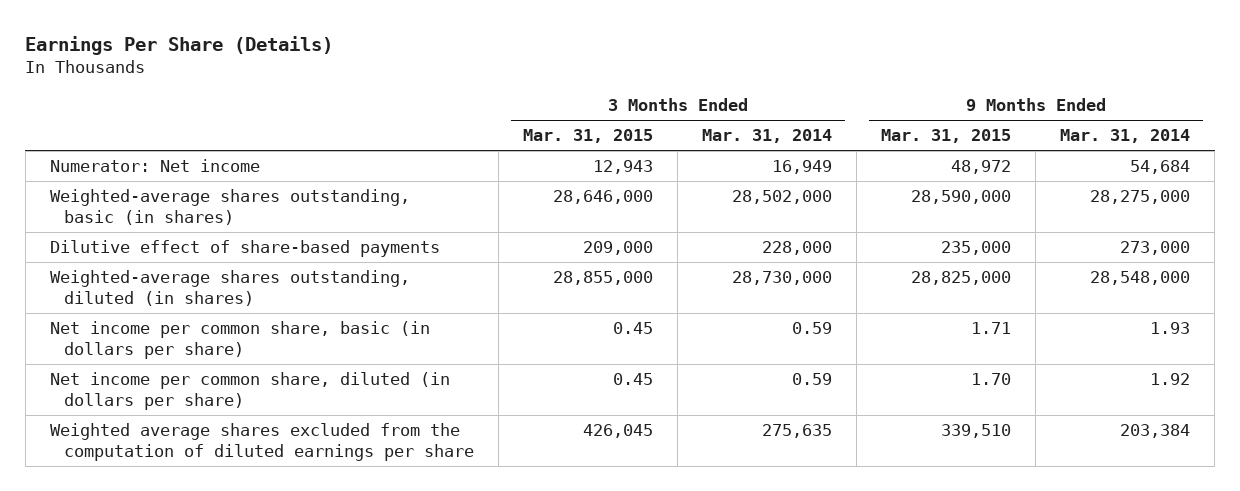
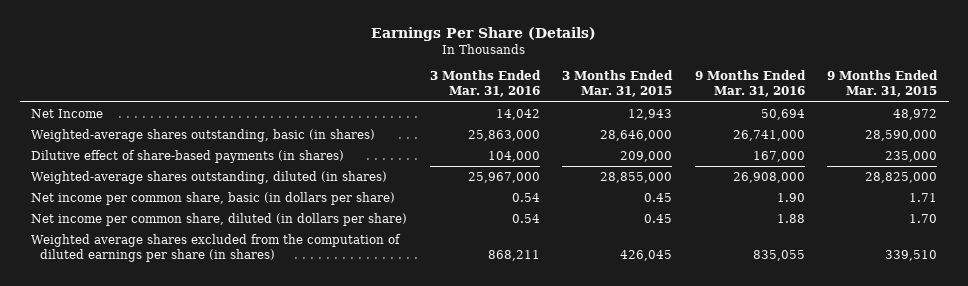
[702,129,833,144] Mar. 31, 2014 -> none
[1060,129,1191,144] Mar. 31, 2014 -> none
none -> [429,70,541,98] 3 Months Ended Mar. 31, 2016
none -> [694,70,806,98] 9 Months Ended Mar. 31, 2016
[49,159,260,173] Numerator: Net income -> [31,109,104,119] Net Income
[49,240,440,258] Dilutive effect of share-based payments -> [31,150,345,164] Dilutive effect of share-based payments (in shares)
[49,423,475,461] Weighted average shares excluded from the computation of diluted earnings per share -> [31,234,402,263] Weighted average shares excluded from the computation of diluted earnings per share (in shares)

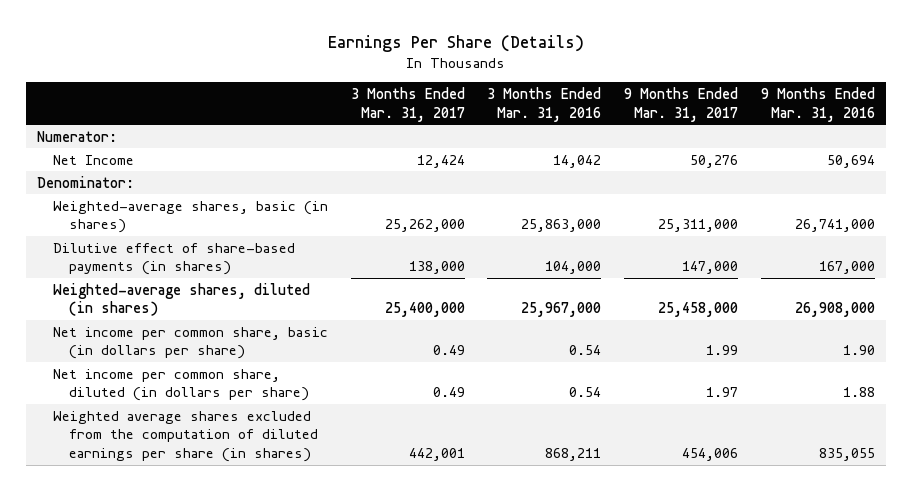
[562,70,674,98] 3 Months Ended Mar. 31, 2015 -> none
[827,70,939,98] 9 Months Ended Mar. 31, 2015 -> none
none -> [350,87,465,122] 3 Months Ended Mar. 31, 2017
none -> [624,87,739,122] 9 Months Ended Mar. 31, 2017
none -> [37,130,118,142] Numerator:
none -> [37,175,135,188] Denominator:
[31,129,376,143] Weighted-average shares outstanding, basic (in shares) -> [53,200,329,234] Weighted-average shares, basic (in shares)
[31,171,388,185] Weighted-average shares outstanding, diluted (in shares) -> [53,282,311,317] Weighted-average shares, diluted (in shares)

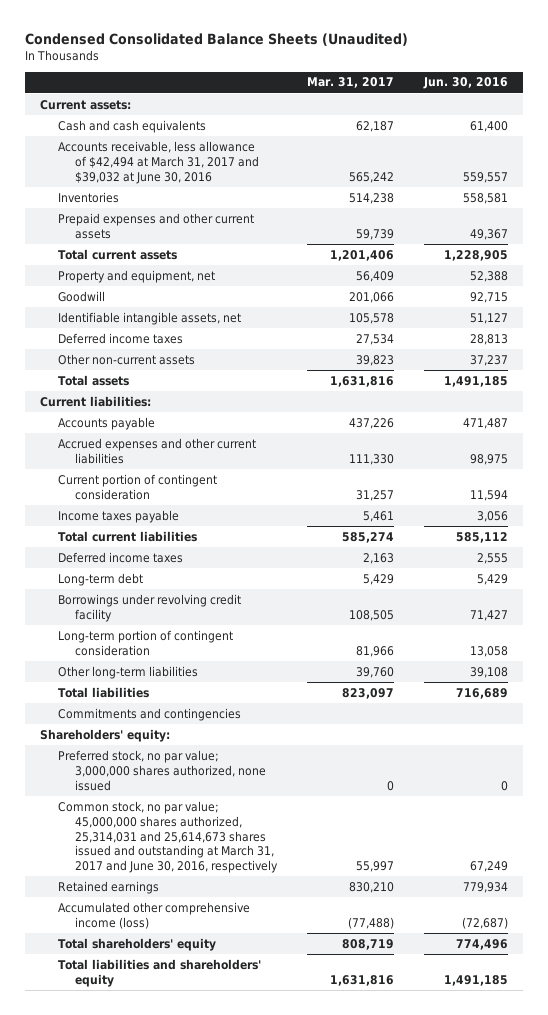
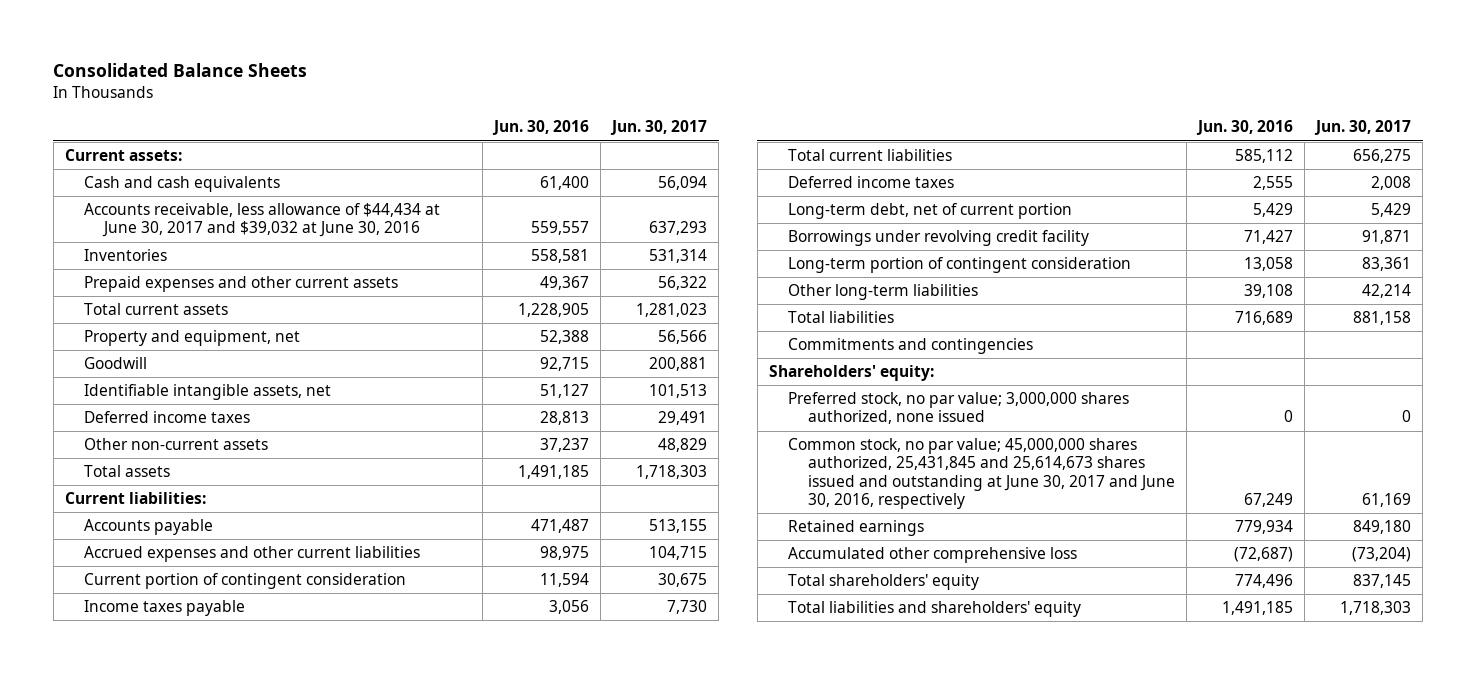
[25,32,409,46] Condensed Consolidated Balance Sheets (Unaudited) -> [53,62,308,77] Consolidated Balance Sheets
[306,77,394,89] Mar. 31, 2017 -> none
none -> [610,120,708,136] Jun. 30, 2017
[57,140,259,184] Accounts receivable, less allowance of $42,494 at March 31, 2017 and $39,032 at June 30, 2016 -> [84,203,441,238] Accounts receivable, less allowance of $44,434 at June 30, 2017 and $39,032 at June 30, 2016
[57,572,143,586] Long-term debt -> [788,203,1073,220] Long-term debt, net of current portion
[57,800,278,874] Common stock, no par value; 45,000,000 shares authorized, 25,314,031 and 25,614,673 shares issued and outstanding at March 31, 2017 and June 30, 2016, respectively -> [788,438,1175,509] Common stock, no par value; 45,000,000 shares authorized, 25,431,845 and 25,614,673 shares issued and outstanding at June 30, 2017 and June 30, 2016, respectively
[57,901,250,929] Accumulated other comprehensive income (loss) -> [788,547,1078,564] Accumulated other comprehensive loss

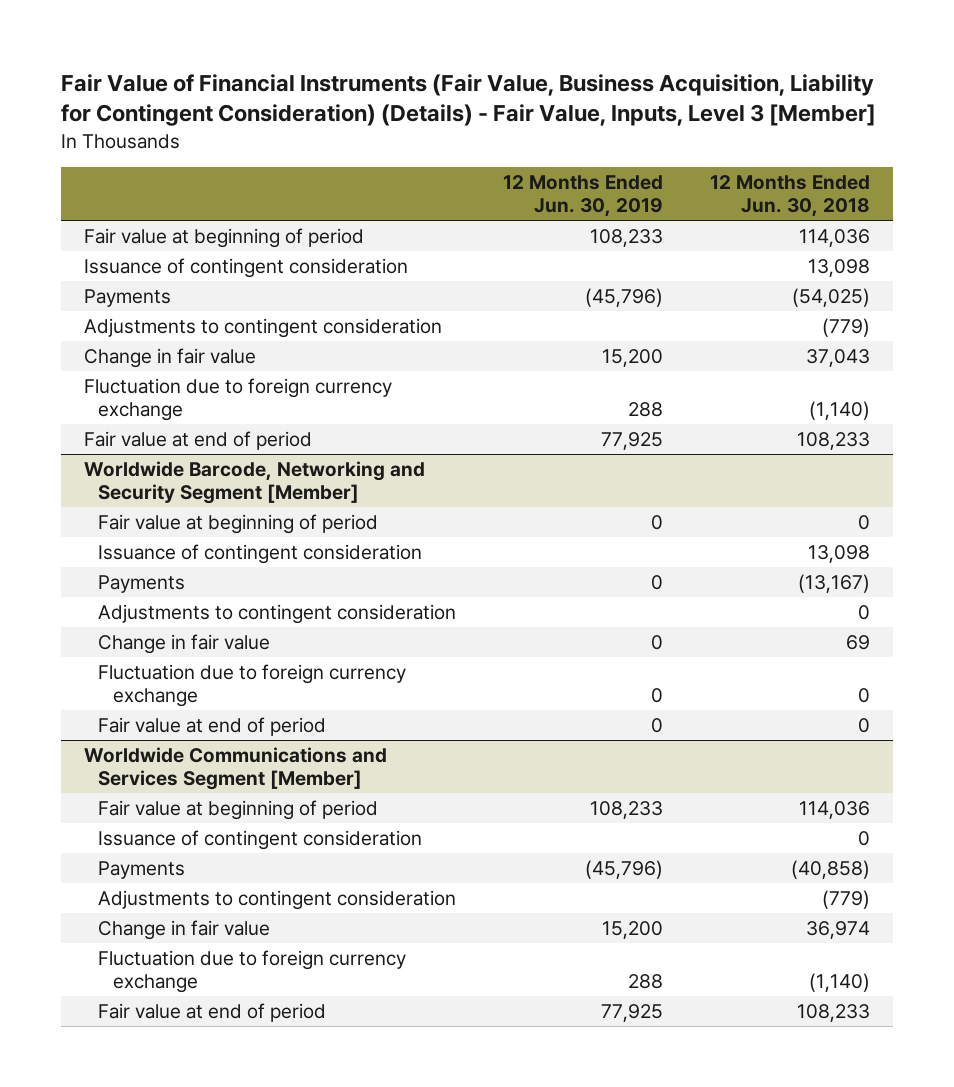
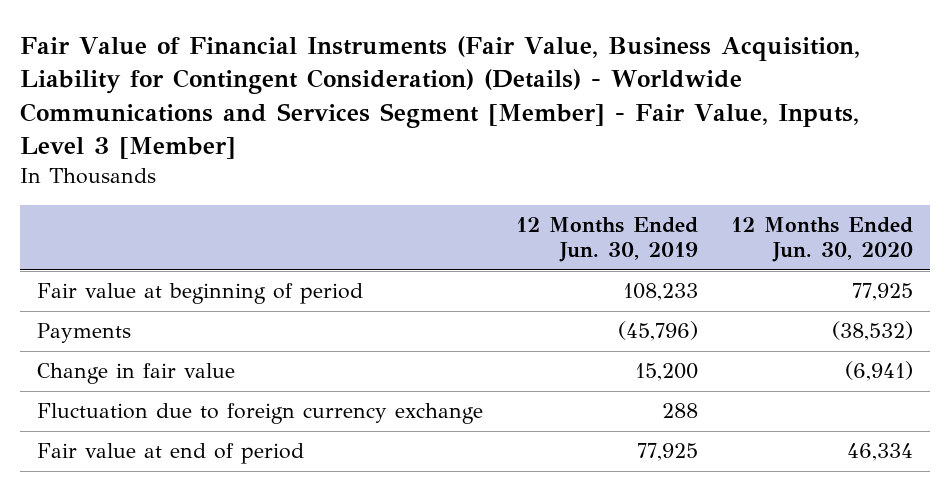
[60,74,876,127] Fair Value of Financial Instruments (Fair Value, Business Acquisition, Liability for Contingent Consideration) (Details) - Fair Value, Inputs, Level 3 [Member] -> [20,35,861,160] Fair Value of Financial Instruments (Fair Value, Business Acquisition, Liability for Contingent Consideration) (Details) - Worldwide Communications and Services Segment [Member] - Fair Value, Inputs, Level 3 [Member]
[709,175,870,218] 12 Months Ended Jun. 30, 2018 -> none
none -> [731,217,914,263] 12 Months Ended Jun. 30, 2020
[84,257,409,278] Issuance of contingent consideration -> none
[84,317,443,338] Adjustments to contingent consideration -> none
[84,460,426,504] Worldwide Barcode, Networking and Security Segment [Member] -> none
[98,513,379,534] Fair value at beginning of period -> none
[98,543,423,564] Issuance of contingent consideration -> none
[98,574,186,593] Payments -> none
[98,603,457,624] Adjustments to contingent consideration -> none
[98,633,271,654] Change in fair value -> none
[98,663,407,707] Fluctuation due to foreign currency exchange -> none
[98,716,327,736] Fair value at end of period -> none
[84,746,388,790] Worldwide Communications and Services Segment [Member] -> none
[98,799,379,820] Fair value at beginning of period -> none
[98,829,423,850] Issuance of contingent consideration -> none
[98,860,186,879] Payments -> none
[98,889,457,910] Adjustments to contingent consideration -> none
[98,919,271,940] Change in fair value -> none
[98,949,407,993] Fluctuation due to foreign currency exchange -> none
[98,1002,327,1022] Fair value at end of period -> none

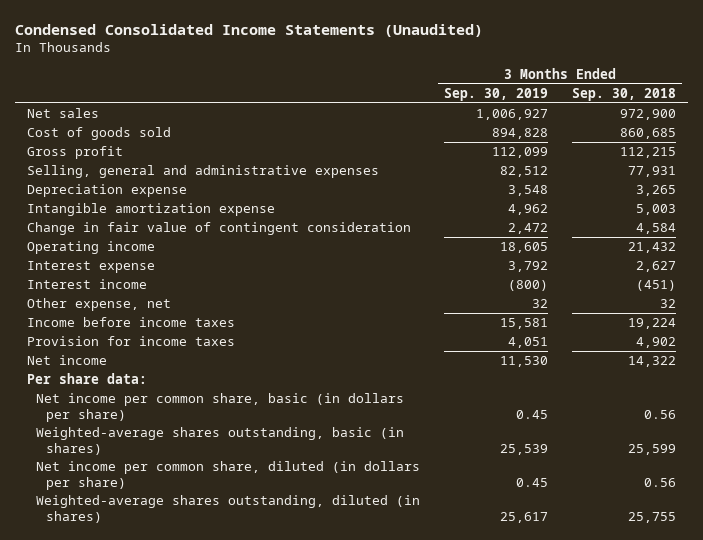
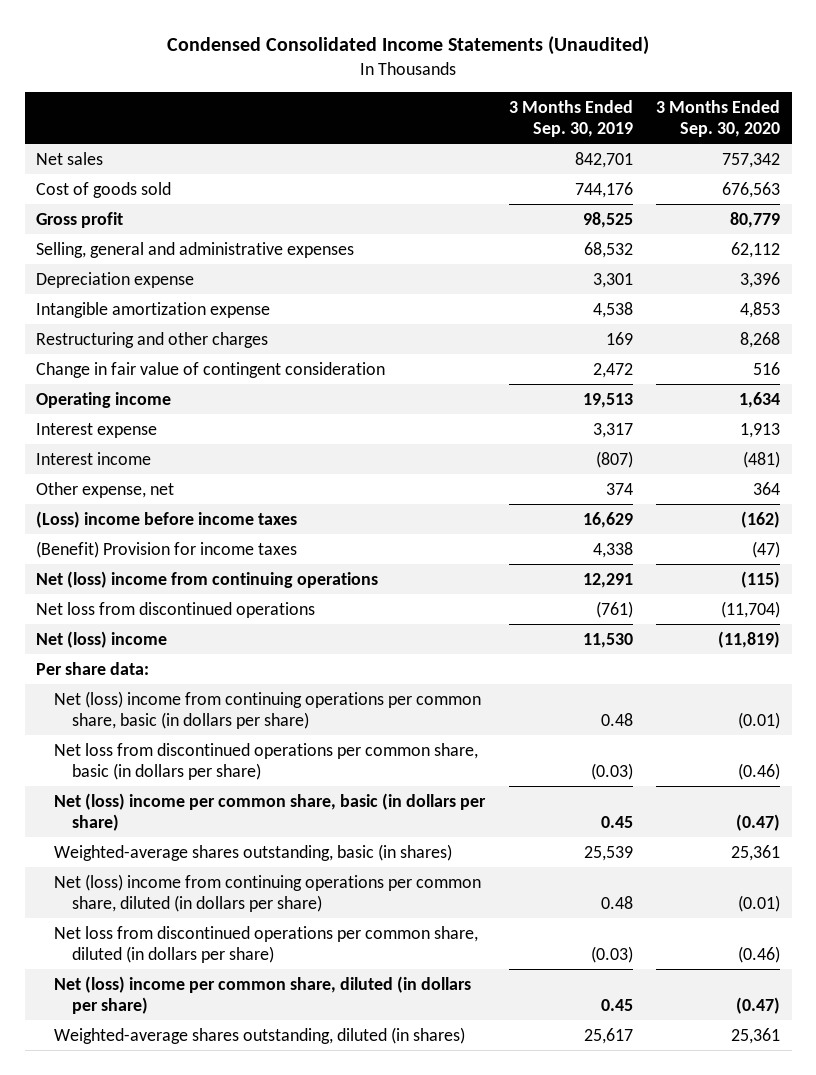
[572,87,677,101] Sep. 30, 2018 -> none
none -> [655,99,780,137] 3 Months Ended Sep. 30, 2020
[476,109,549,121] 1,006,927 -> [574,151,633,168] 842,701
[492,128,549,140] 894,828 -> [574,181,633,198] 744,176
[492,147,549,159] 112,099 -> [582,211,633,228] 98,525
[500,166,549,178] 82,512 -> [583,241,633,258] 68,532
[508,185,549,197] 3,548 -> [592,272,633,288] 3,301
[508,204,549,216] 4,962 -> [592,301,633,318] 4,538
none -> [36,331,269,348] Restructuring and other charges
[500,242,549,254] 18,605 -> [582,392,633,408] 19,513
[508,261,549,273] 3,792 -> [592,422,633,438] 3,317
[508,280,549,292] (800) -> [595,450,633,468] (807)
[532,299,549,309] 32 -> [605,482,633,495] 374
[26,317,235,328] Income before income taxes -> [36,510,298,528] (Loss) income before income taxes
[500,318,549,330] 15,581 -> [582,511,633,528] 16,629
[26,336,235,347] Provision for income taxes -> [36,540,298,558] (Benefit) Provision for income taxes
[508,337,549,349] 4,051 -> [592,541,633,558] 4,338
none -> [36,570,379,588] Net (loss) income from continuing operations
none -> [36,601,316,618] Net loss from discontinued operations
[26,355,107,366] Net income -> [36,630,168,648] Net (loss) income
none -> [54,690,482,729] Net (loss) income from continuing operations per common share, basic (in dollars per share)
none -> [54,742,479,780] Net loss from discontinued operations per common share, basic (in dollars per share)
[36,393,405,422] Net income per common share, basic (in dollars per share) -> [54,792,487,831] Net (loss) income per common share, basic (in dollars per share)
none -> [54,873,482,912] Net (loss) income from continuing operations per common share, diluted (in dollars per share)
none -> [54,925,479,963] Net loss from discontinued operations per common share, diluted (in dollars per share)
[36,461,421,490] Net income per common share, diluted (in dollars per share) -> [54,975,472,1014] Net (loss) income per common share, diluted (in dollars per share)

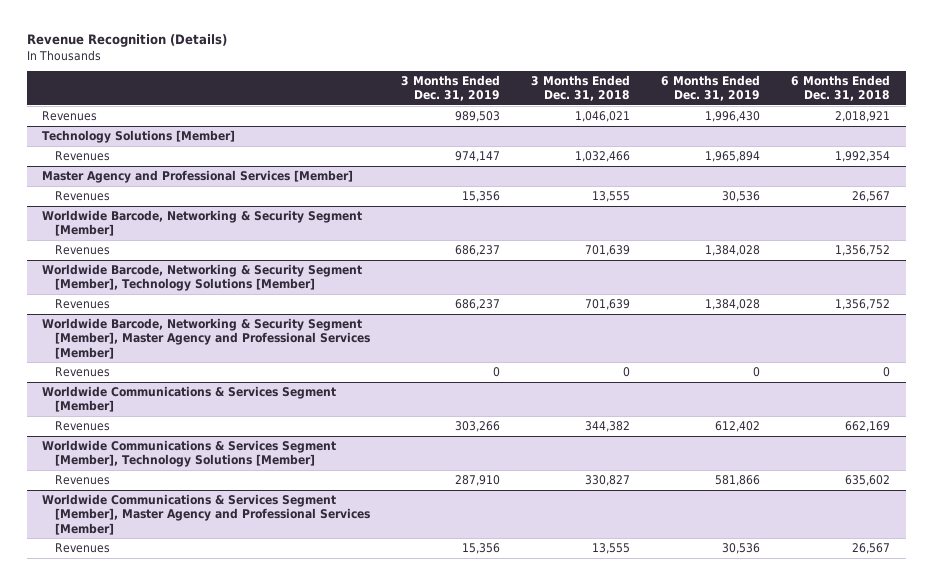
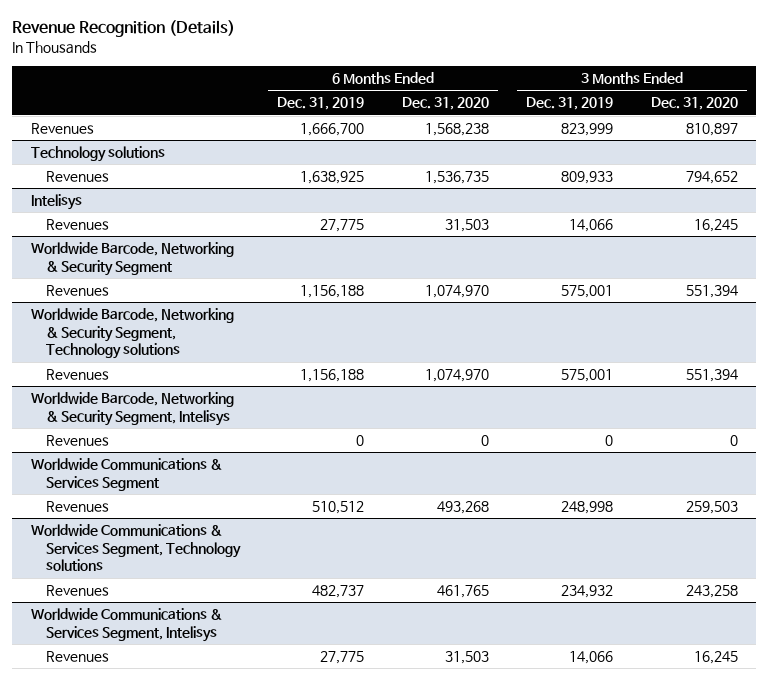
[531,75,631,102] 3 Months Ended Dec. 31, 2018 -> none
[791,75,891,102] 6 Months Ended Dec. 31, 2018 -> none
none -> [401,97,489,111] Dec. 31, 2020
none -> [650,97,738,111] Dec. 31, 2020
[42,169,354,183] Master Agency and Professional Services [Member] -> none
[42,317,371,359] Worldwide Barcode, Networking & Security Segment [Member], Master Agency and Professional Services [Member] -> none
[455,110,501,122] 989,503 -> [561,123,614,137] 823,999
[705,110,761,122] 1,996,430 -> [300,123,365,137] 1,666,700
[42,129,236,143] Technology Solutions [Member] -> [30,146,165,163] Technology solutions
[455,150,501,162] 974,147 -> [561,171,614,185] 809,933
[705,150,761,162] 1,965,894 -> [300,171,365,185] 1,638,925
none -> [30,194,82,211] Intelisys
[462,190,501,202] 15,356 -> [569,219,614,233] 14,066
[722,190,761,202] 30,536 -> [320,219,365,233] 27,775
[42,209,363,237] Worldwide Barcode, Networking & Security Segment [Member] -> [30,242,234,276] Worldwide Barcode, Networking & Security Segment
[455,244,501,256] 686,237 -> [561,285,614,299] 575,001
[705,244,761,256] 1,384,028 -> [300,285,365,299] 1,156,188
[42,263,363,292] Worldwide Barcode, Networking & Security Segment [Member], Technology Solutions [Member] -> [30,308,234,360] Worldwide Barcode, Networking & Security Segment, Technology solutions
[455,298,501,310] 686,237 -> [561,369,614,383] 575,001
[705,298,761,310] 1,384,028 -> [300,369,365,383] 1,156,188
none -> [30,392,234,426] Worldwide Barcode, Networking & Security Segment, Intelisys
[42,493,371,535] Worldwide Communications & Services Segment [Member], Master Agency and Professional Services [Member] -> none
[42,385,337,413] Worldwide Communications & Services Segment [Member] -> [30,458,222,491] Worldwide Communications & Services Segment
[455,420,501,432] 303,266 -> [561,501,614,515] 248,998
[715,420,761,432] 612,402 -> [312,501,365,515] 510,512
[42,439,337,468] Worldwide Communications & Services Segment [Member], Technology Solutions [Member] -> [30,524,241,572] Worldwide Communications & Services Segment, Technology solutions
[455,474,501,486] 287,910 -> [561,585,614,599] 234,932
[715,474,761,486] 581,866 -> [312,585,365,599] 482,737
none -> [30,608,222,642] Worldwide Communications & Services Segment, Intelisys
[462,542,501,554] 15,356 -> [569,651,614,665] 14,066
[722,542,761,554] 30,536 -> [320,651,365,665] 27,775

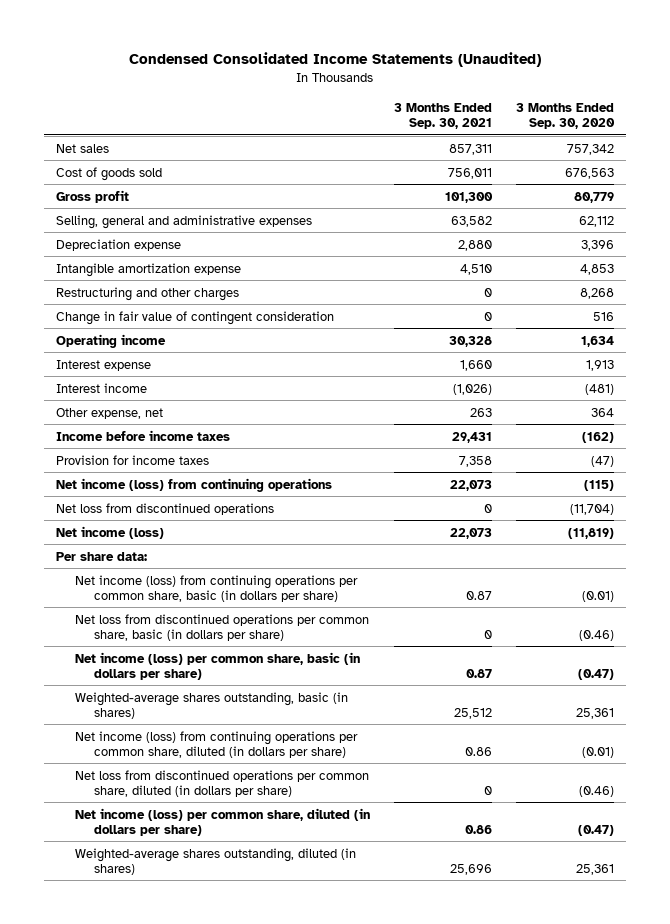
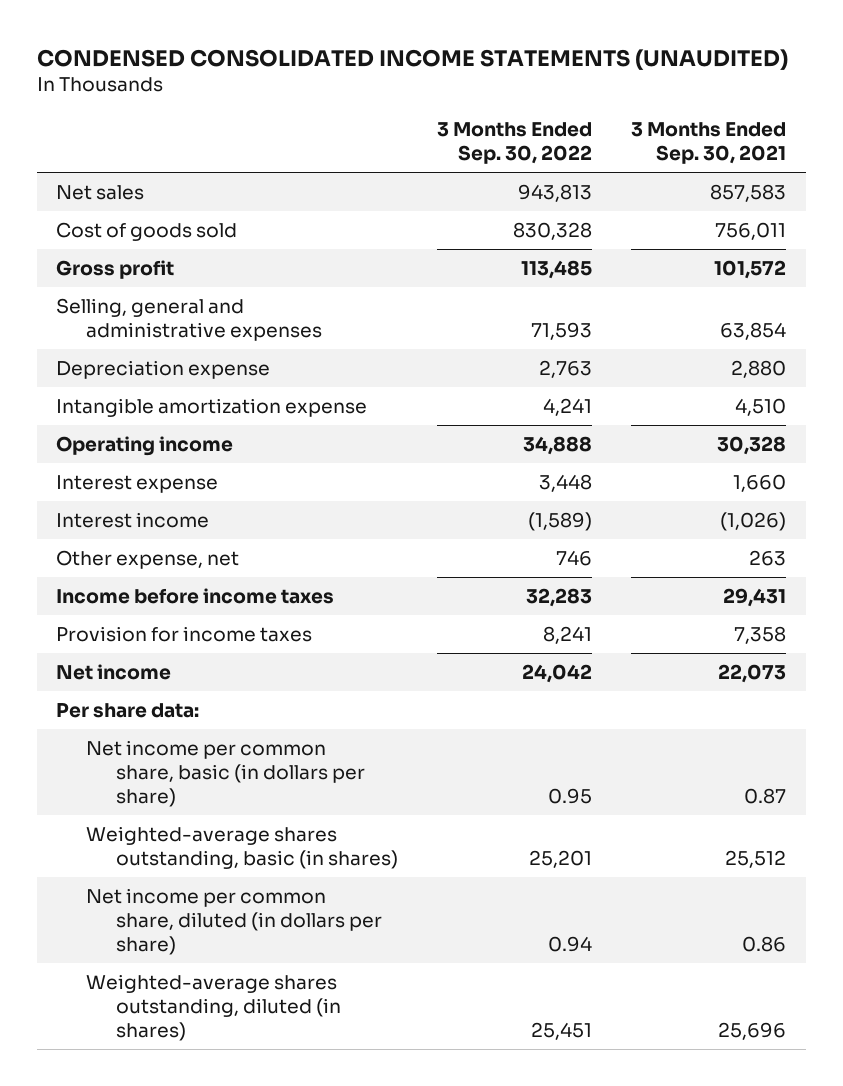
[129,52,542,68] Condensed Consolidated Income Statements (Unaudited) -> [36,48,788,70] CONDENSED CONSOLIDATED INCOME STATEMENTS (UNAUDITED)
[516,102,616,129] 3 Months Ended Sep. 30, 2020 -> none
none -> [437,121,593,165] 3 Months Ended Sep. 30, 2022
[449,143,493,155] 857,311 -> [710,183,787,202] 857,583
[445,191,494,203] 101,300 -> [714,259,787,279] 101,572
[451,215,493,227] 63,582 -> [720,322,787,341] 63,854
[56,286,240,301] Restructuring and other charges -> none
[56,310,335,325] Change in fair value of contingent consideration -> none
[56,477,333,492] Net income (loss) from continuing operations -> none
[56,502,275,515] Net loss from discontinued operations -> none
[56,525,165,539] Net income (loss) -> [56,663,172,680] Net income
[74,574,358,602] Net income (loss) from continuing operations per common share, basic (in dollars per share) -> none
[74,613,369,641] Net loss from discontinued operations per common share, basic (in dollars per share) -> none
[74,651,360,680] Net income (loss) per common share, basic (in dollars per share) -> [86,739,365,808] Net income per common share, basic (in dollars per share)
[74,730,358,758] Net income (loss) from continuing operations per common share, diluted (in dollars per share) -> none
[74,769,369,797] Net loss from discontinued operations per common share, diluted (in dollars per share) -> none
[74,807,370,836] Net income (loss) per common share, diluted (in dollars per share) -> [86,887,382,956] Net income per common share, diluted (in dollars per share)

